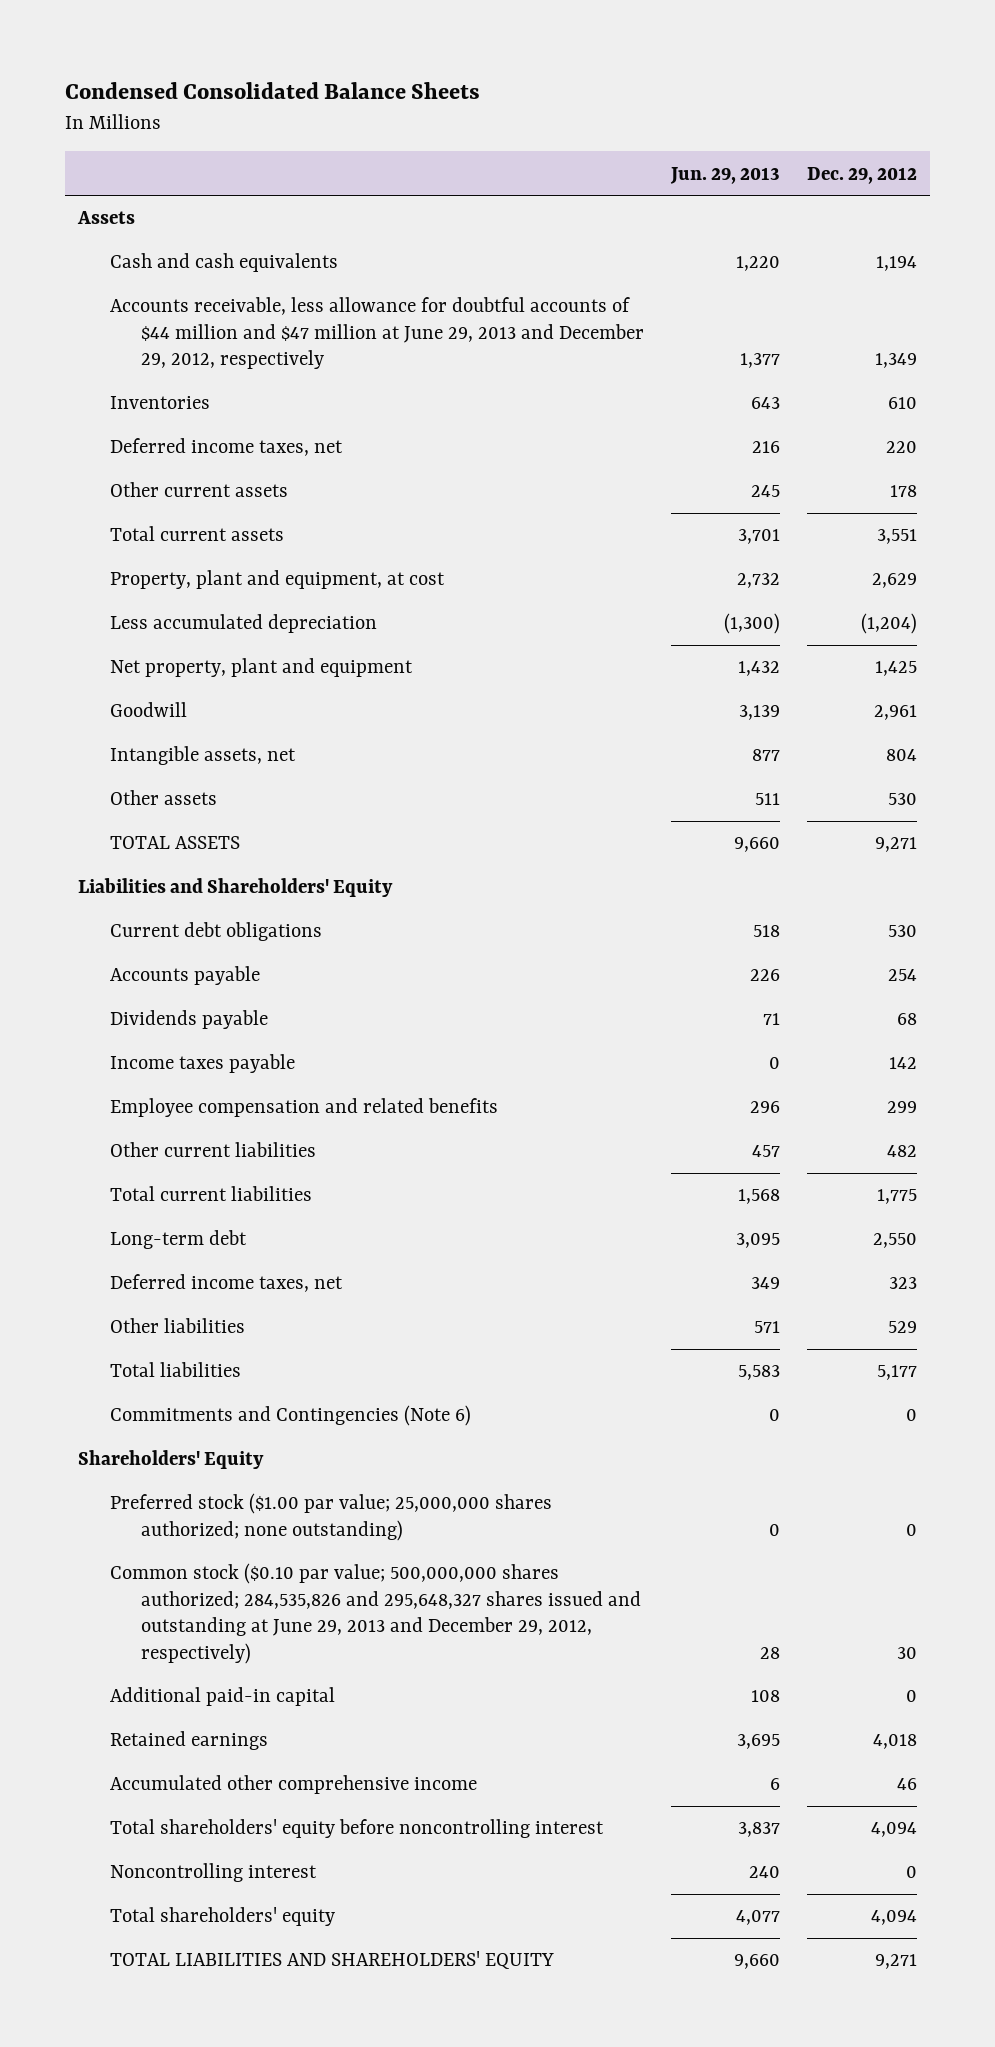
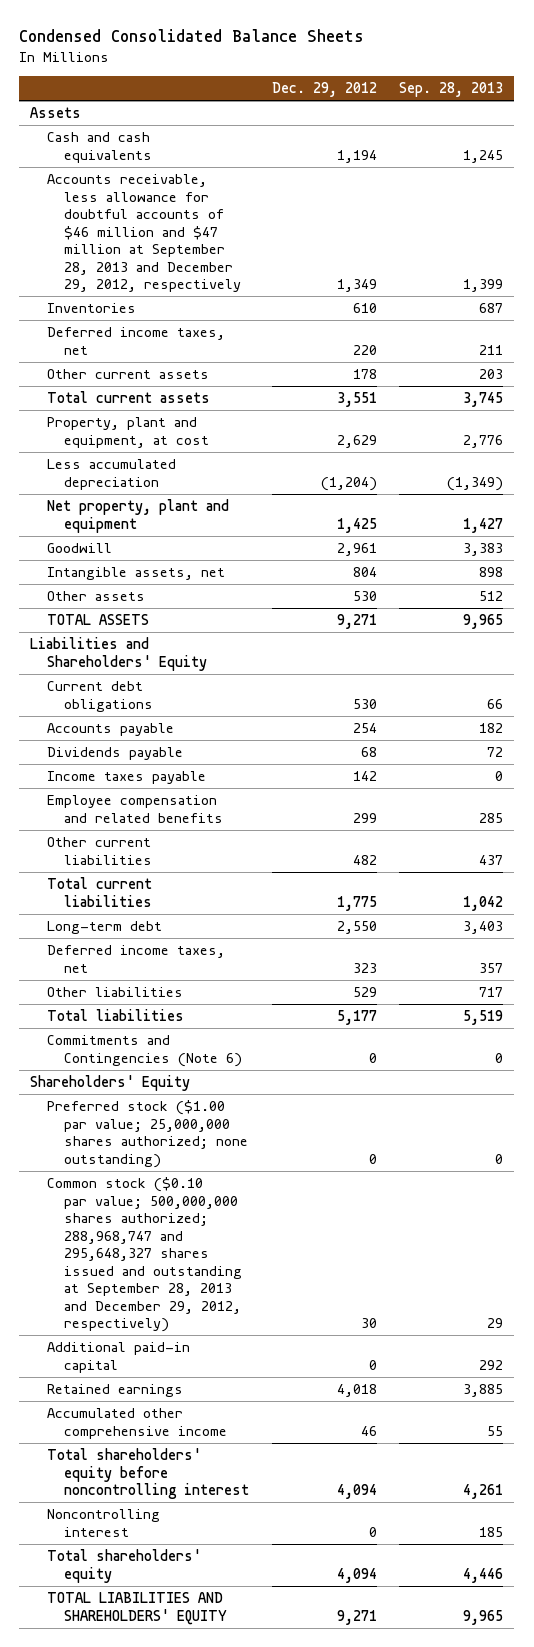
[670,166,781,184] Jun. 29, 2013 -> none
none -> [399,82,504,98] Sep. 28, 2013
[109,297,645,370] Accounts receivable, less allowance for doubtful accounts of $44 million and $47 million at June 29, 2013 and December 29, 2012, respectively -> [47,174,242,293] Accounts receivable, less allowance for doubtful accounts of $46 million and $47 million at September 28, 2013 and December 29, 2012, respectively
[109,1563,642,1664] Common stock ($0.10 par value; 500,000,000 shares authorized; 284,535,826 and 295,648,327 shares issued and outstanding at June 29, 2013 and December 29, 2012, respectively) -> [47,1177,243,1333] Common stock ($0.10 par value; 500,000,000 shares authorized; 288,968,747 and 295,648,327 shares issued and outstanding at September 28, 2013 and December 29, 2012, respectively)

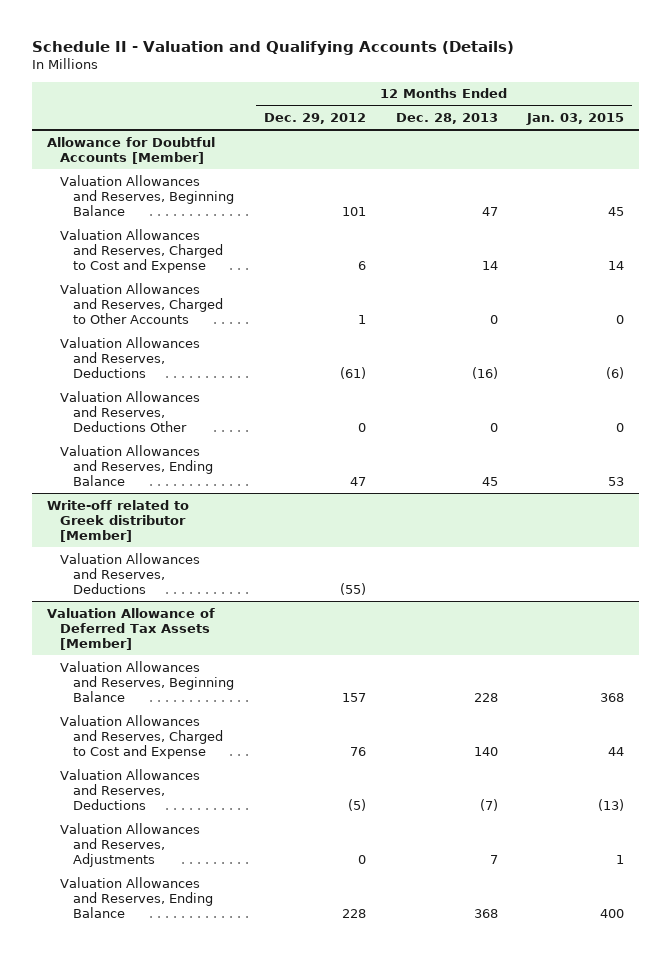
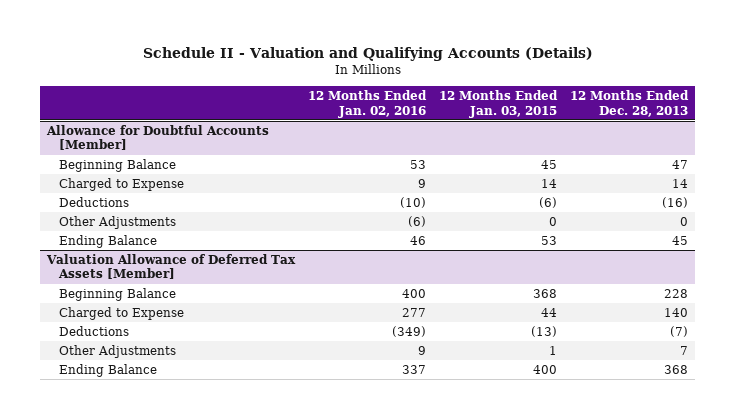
[263,112,366,124] Dec. 29, 2012 -> none
none -> [307,89,427,118] 12 Months Ended Jan. 02, 2016
[59,282,223,324] Valuation Allowances and Reserves, Charged to Other Accounts -> none
[59,390,200,432] Valuation Allowances and Reserves, Deductions Other -> none
[46,499,189,542] Write-off related to Greek distributor [Member] -> none
[59,552,200,594] Valuation Allowances and Reserves, Deductions -> none
[59,174,234,216] Valuation Allowances and Reserves, Beginning Balance -> [59,158,177,172] Beginning Balance
[59,228,223,273] Valuation Allowances and Reserves, Charged to Cost and Expense -> [59,177,185,191] Charged to Expense
[59,336,200,378] Valuation Allowances and Reserves, Deductions -> [59,196,130,207] Deductions
none -> [59,215,177,229] Other Adjustments
[59,444,213,486] Valuation Allowances and Reserves, Ending Balance -> [59,234,158,248] Ending Balance
[59,660,234,702] Valuation Allowances and Reserves, Beginning Balance -> [59,287,177,301] Beginning Balance
[59,714,223,759] Valuation Allowances and Reserves, Charged to Cost and Expense -> [59,306,185,320] Charged to Expense
[59,768,200,810] Valuation Allowances and Reserves, Deductions -> [59,325,130,336] Deductions
[59,822,200,867] Valuation Allowances and Reserves, Adjustments -> [59,344,177,358] Other Adjustments
[59,876,213,918] Valuation Allowances and Reserves, Ending Balance -> [59,363,158,377] Ending Balance

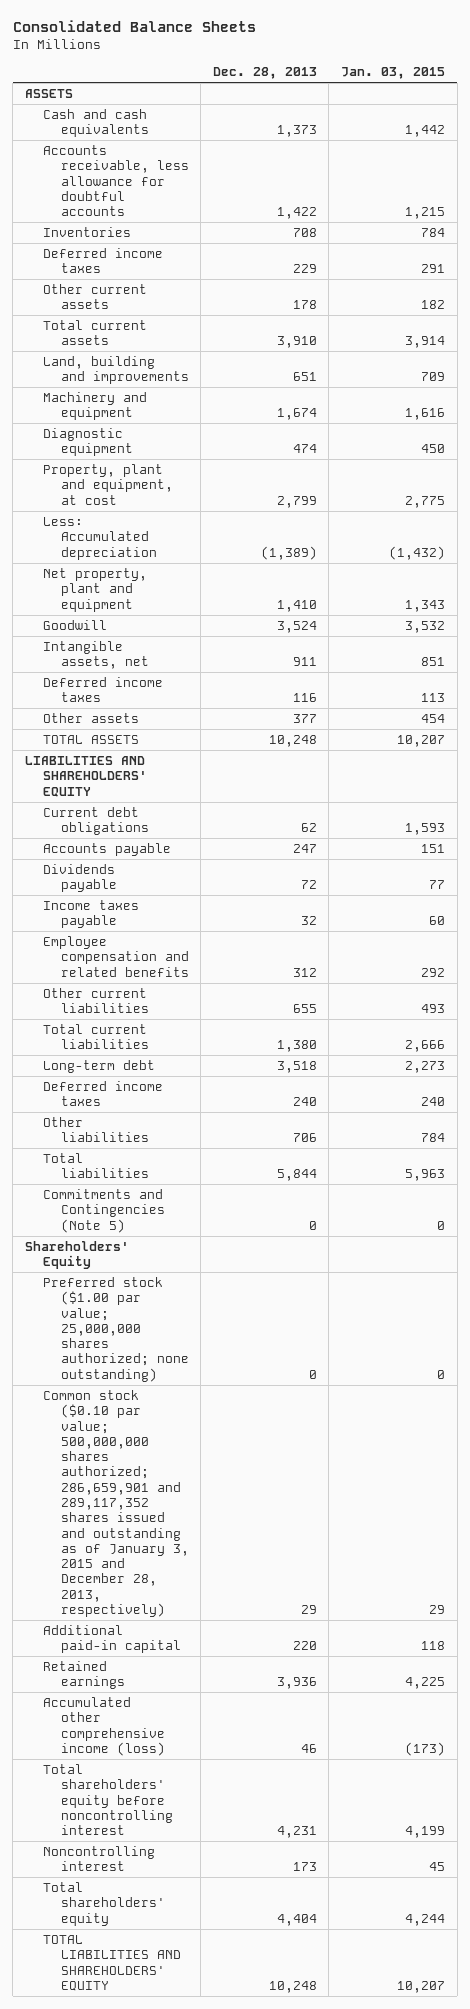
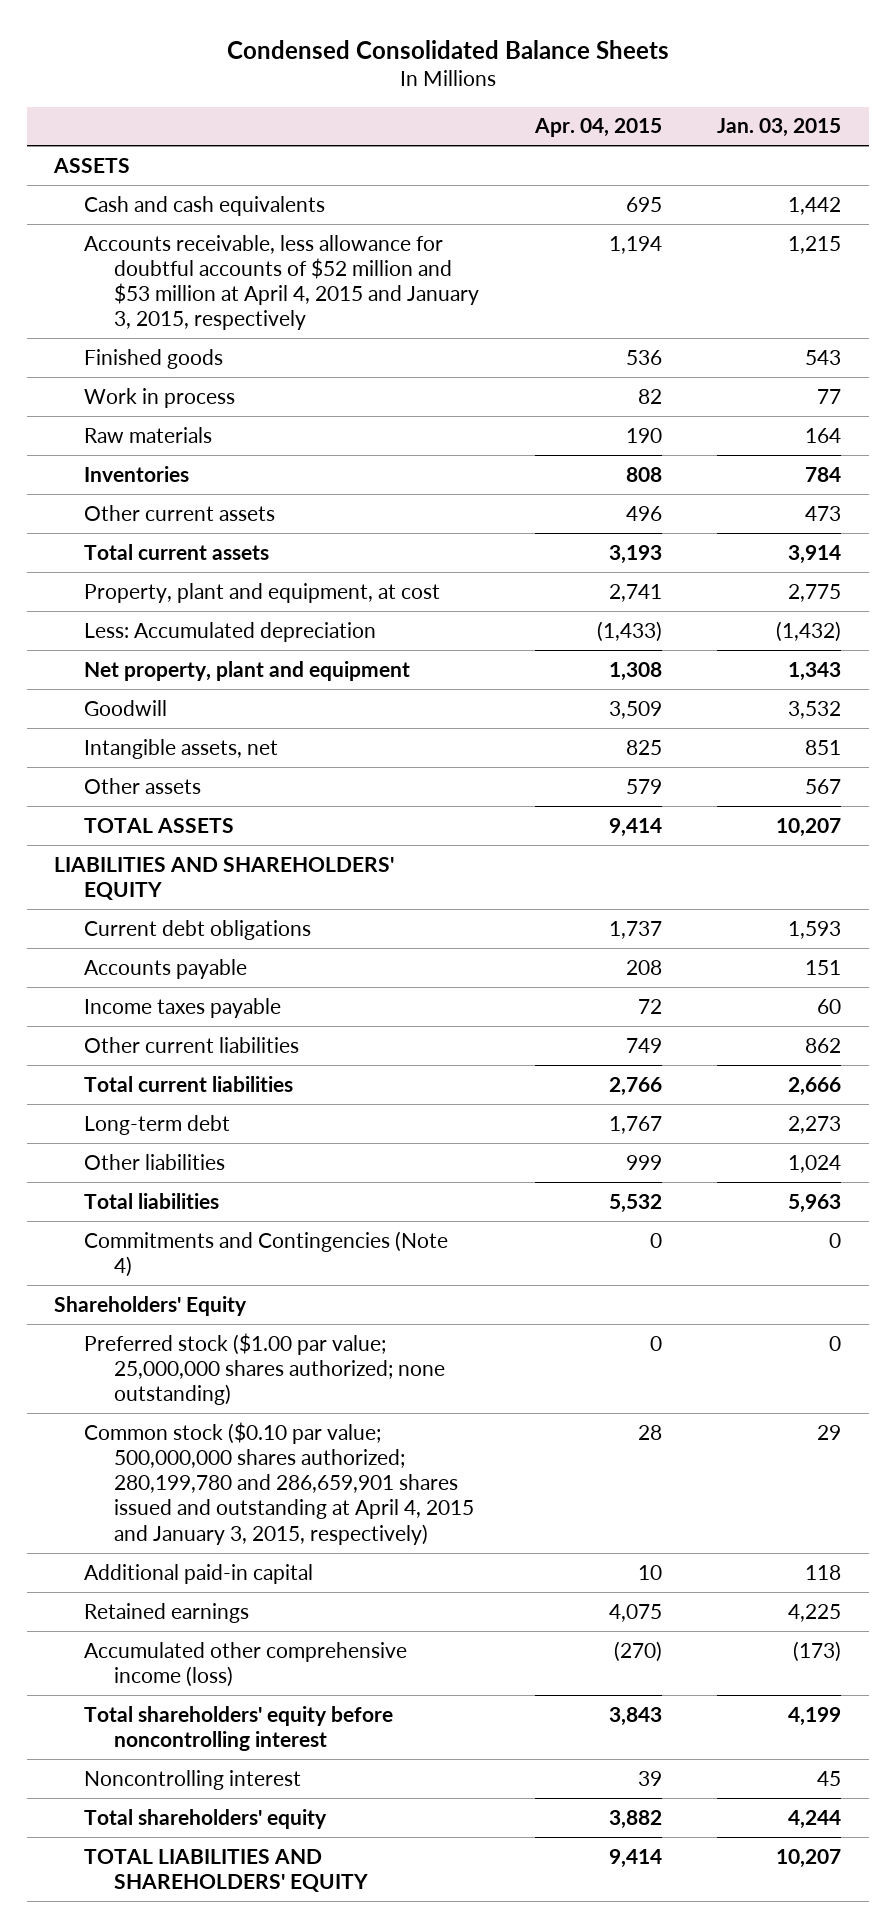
[12,20,256,33] Consolidated Balance Sheets -> [226,39,669,59] Condensed Consolidated Balance Sheets
[212,67,317,80] Dec. 28, 2013 -> none
none -> [533,118,662,138] Apr. 04, 2015
[42,144,189,217] Accounts receivable, less allowance for doubtful accounts -> [84,234,480,331] Accounts receivable, less allowance for doubtful accounts of $52 million and $53 million at April 4, 2015 and January 3, 2015, respectively
none -> [84,348,224,369] Finished goods
none -> [84,387,236,408] Work in process
none -> [84,426,213,443] Raw materials
[42,247,163,274] Deferred income taxes -> none
[421,300,446,310] 182 -> [805,505,842,521] 473
[42,355,189,385] Land, building and improvements -> none
[42,391,147,421] Machinery and equipment -> none
[42,427,133,457] Diagnostic equipment -> none
[42,676,163,703] Deferred income taxes -> none
[421,713,446,723] 454 -> [805,778,842,794] 567
[42,863,117,893] Dividends payable -> none
[42,935,189,977] Employee compensation and related benefits -> none
[421,1004,446,1014] 493 -> [805,1037,842,1053] 862
[42,1080,163,1107] Deferred income taxes -> none
[421,1133,446,1143] 784 -> [788,1154,842,1173] 1,024
[42,1188,165,1233] Commitments and Contingencies (Note 5) -> [84,1230,449,1277] Commitments and Contingencies (Note 4)
[42,1389,189,1618] Common stock ($0.10 par value; 500,000,000 shares authorized; 286,659,901 and 289,117,352 shares issued and outstanding as of January 3, 2015 and December 28, 2013, respectively) -> [84,1421,475,1545] Common stock ($0.10 par value; 500,000,000 shares authorized; 280,199,780 and 286,659,901 shares issued and outstanding at April 4, 2015 and January 3, 2015, respectively)

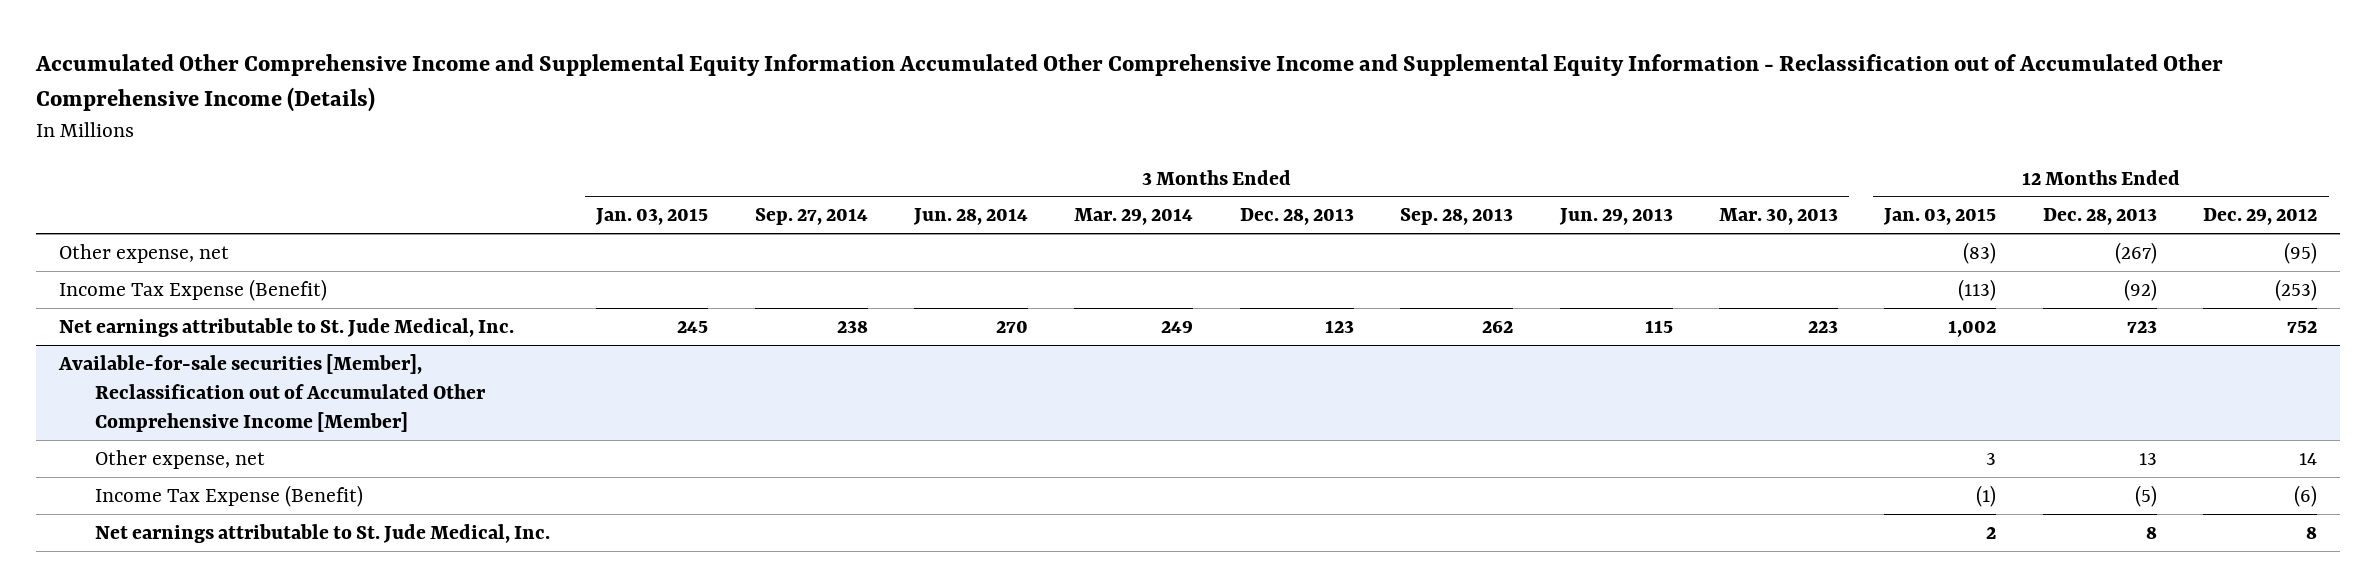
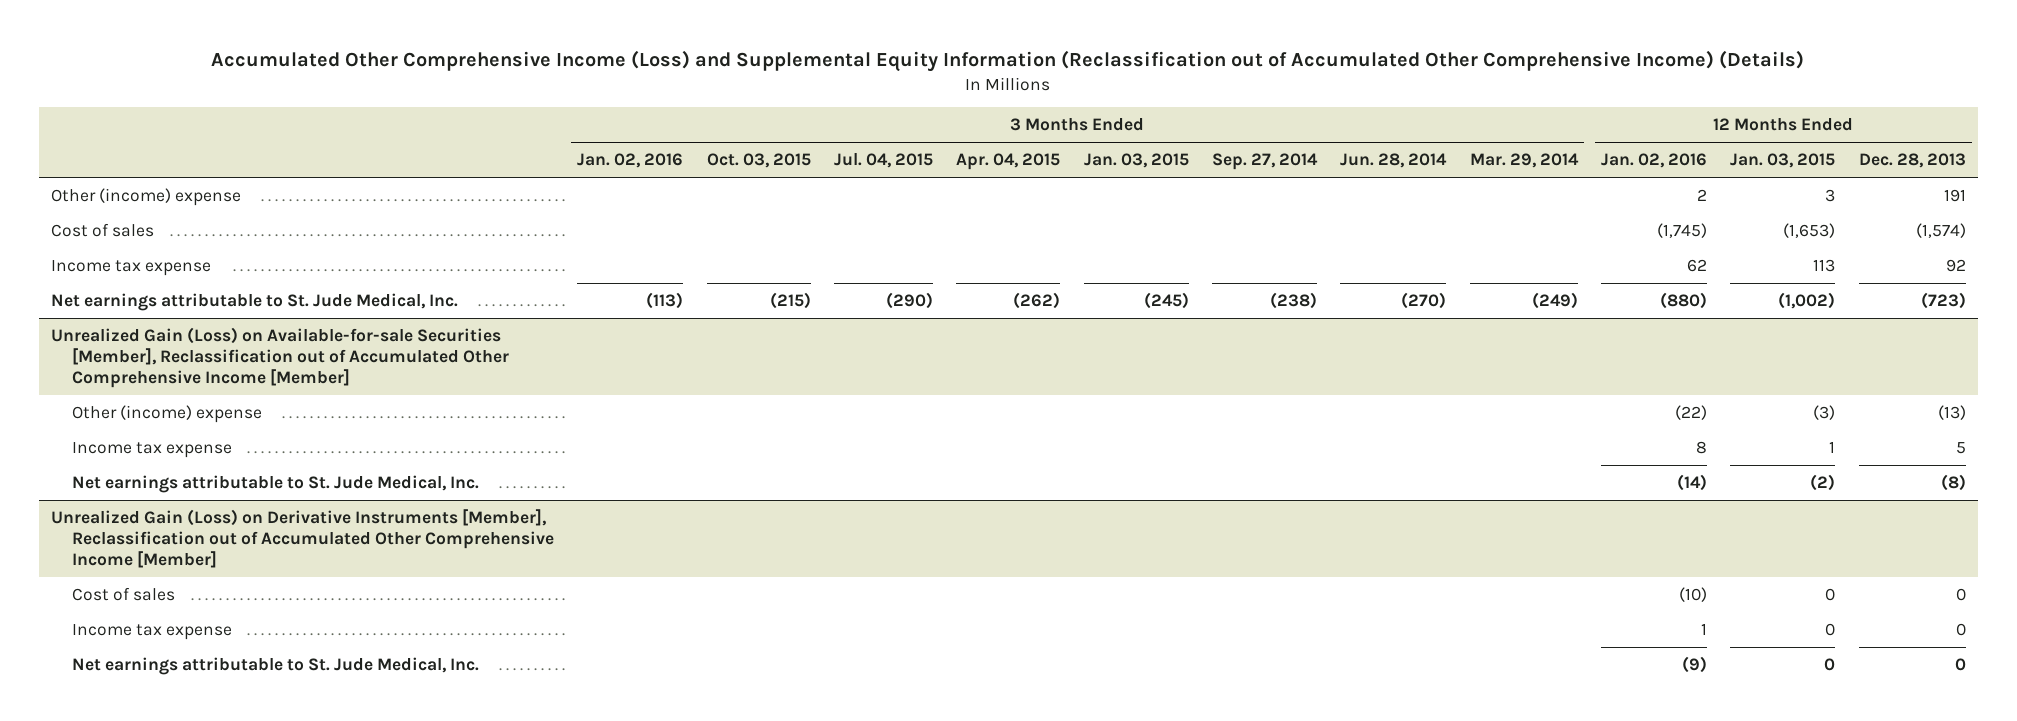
[34,53,2223,113] Accumulated Other Comprehensive Income and Supplemental Equity Information Accumulated Other Comprehensive Income and Supplemental Equity Information - Reclassification out of Accumulated Other Comprehensive Income (Details) -> [211,50,1805,73] Accumulated Other Comprehensive Income (Loss) and Supplemental Equity Information (Reclassification out of Accumulated Other Comprehensive Income) (Details)
[1239,208,1354,226] Dec. 28, 2013 -> none
[1400,208,1514,226] Sep. 28, 2013 -> none
[1558,208,1673,226] Jun. 29, 2013 -> none
[1718,208,1838,226] Mar. 30, 2013 -> none
[2203,208,2318,226] Dec. 29, 2012 -> none
none -> [577,153,684,169] Jan. 02, 2016
none -> [706,153,811,169] Oct. 03, 2015
none -> [833,153,933,169] Jul. 04, 2015
none -> [956,153,1061,171] Apr. 04, 2015
none -> [1601,153,1708,169] Jan. 02, 2016
[58,243,229,263] Other expense, net -> [50,187,241,206] Other (income) expense
[1963,241,1997,264] (83) -> [1825,188,1836,202] 3
[2114,241,2157,264] (267) -> [1943,188,1966,202] 191
none -> [50,222,154,237] Cost of sales
[58,278,327,301] Income Tax Expense (Benefit) -> [50,259,211,276] Income tax expense
[1958,278,1997,301] (113) -> [1813,258,1836,272] 113
[2123,278,2157,301] (92) -> [1945,258,1966,272] 92
[677,320,709,333] 245 -> [1143,291,1189,309] (245)
[836,319,868,333] 238 -> [1270,291,1318,309] (238)
[995,319,1028,333] 270 -> [1401,291,1447,309] (270)
[1161,319,1194,333] 249 -> [1531,291,1578,309] (249)
[1948,319,1997,337] 1,002 -> [1778,291,1836,309] (1,002)
[2126,320,2157,333] 723 -> [1920,291,1966,309] (723)
[57,353,486,432] Available-for-sale securities [Member], Reclassification out of Accumulated Other Comprehensive Income [Member] -> [50,326,509,389] Unrealized Gain (Loss) on Available-for-sale Securities [Member], Reclassification out of Accumulated Other Comprehensive Income [Member]
[94,449,265,469] Other expense, net -> [71,404,262,423] Other (income) expense
[1986,452,1997,465] 3 -> [1813,404,1836,420] (3)
[2138,452,2157,465] 13 -> [1937,404,1966,420] (13)
[94,484,363,507] Income Tax Expense (Benefit) -> [71,441,232,458] Income tax expense
[1976,484,1997,507] (1) -> [1829,440,1836,453] 1
[2134,484,2157,507] (5) -> [1955,441,1966,454] 5
[1986,526,1997,539] 2 -> [1810,473,1836,491] (2)
[2145,525,2157,539] 8 -> [1940,473,1966,491] (8)
none -> [50,508,554,569] Unrealized Gain (Loss) on Derivative Instruments [Member], Reclassification out of Accumulated Other Comprehensive Income [Member]
none -> [71,586,175,601] Cost of sales
none -> [71,623,232,640] Income tax expense
none -> [71,656,479,675] Net earnings attributable to St. Jude Medical, Inc.

